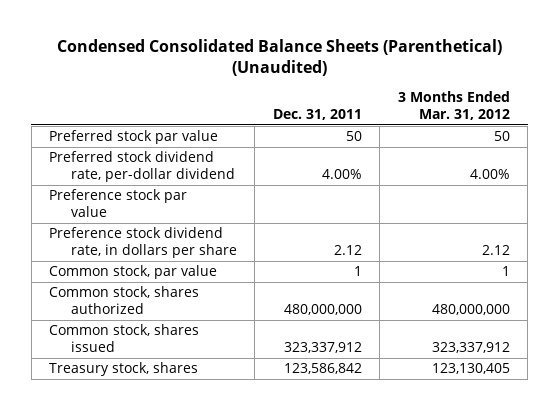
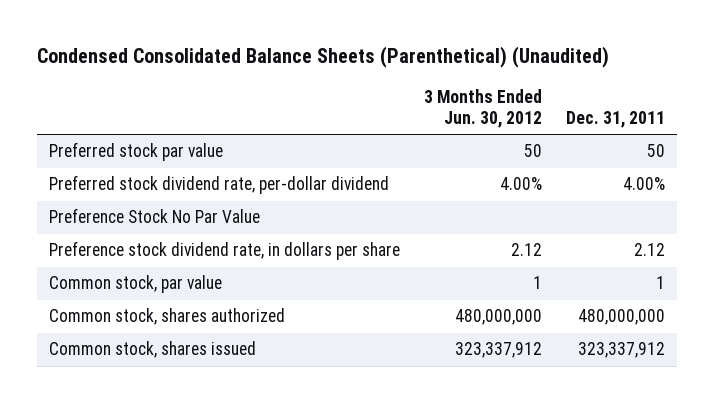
[397,90,510,120] 3 Months Ended Mar. 31, 2012 -> none
none -> [423,89,542,128] 3 Months Ended Jun. 30, 2012
[49,189,188,218] Preference stock par value -> [48,208,260,224] Preference Stock No Par Value
[49,362,199,377] Treasury stock, shares -> none

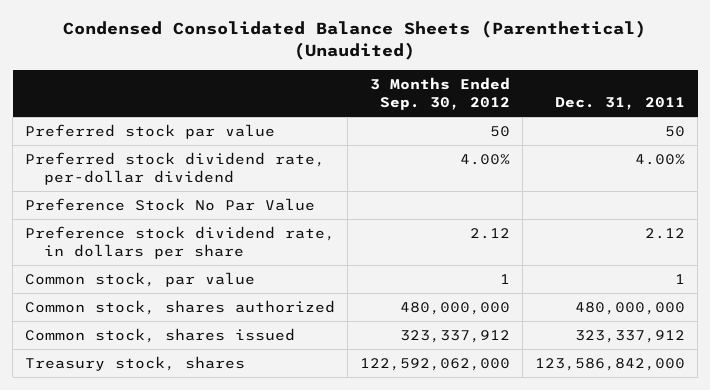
[423,89,542,128] 3 Months Ended Jun. 30, 2012 -> none
none -> [370,77,511,110] 3 Months Ended Sep. 30, 2012
none -> [25,355,246,371] Treasury stock, shares

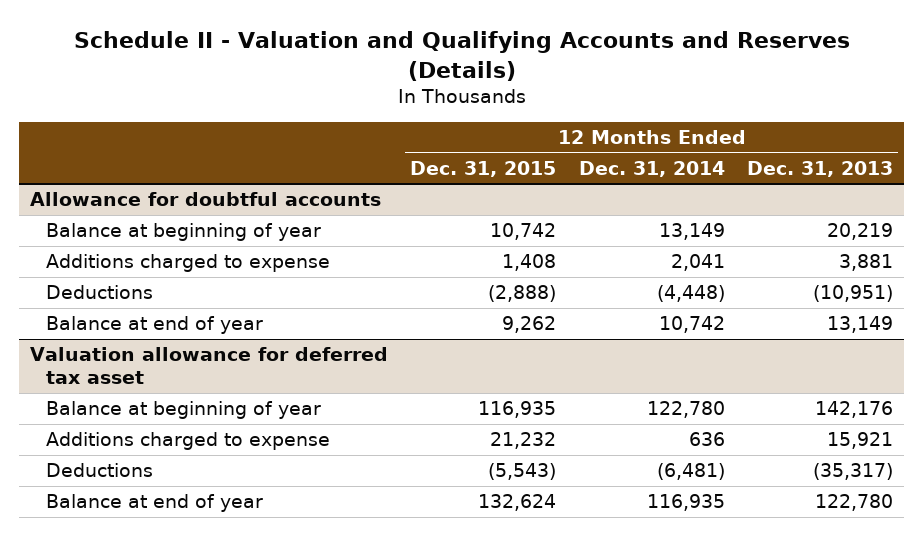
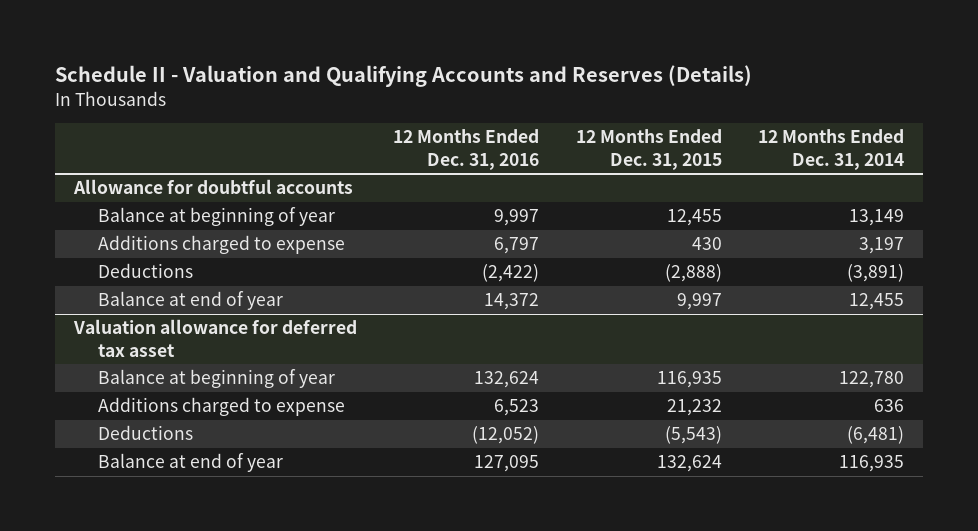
[746,160,893,177] Dec. 31, 2013 -> none
none -> [393,129,540,170] 12 Months Ended Dec. 31, 2016
[490,223,557,241] 10,742 -> [666,209,722,227] 12,455
[502,254,557,272] 1,408 -> [691,237,722,251] 430
[670,254,725,272] 2,041 -> [859,237,905,255] 3,197
[656,285,725,303] (4,448) -> [847,264,905,283] (3,891)
[502,316,557,334] 9,262 -> [676,293,722,311] 9,997
[658,316,725,334] 10,742 -> [849,293,905,311] 12,455

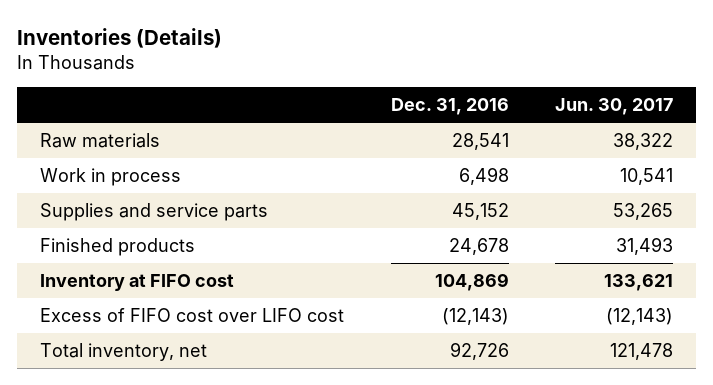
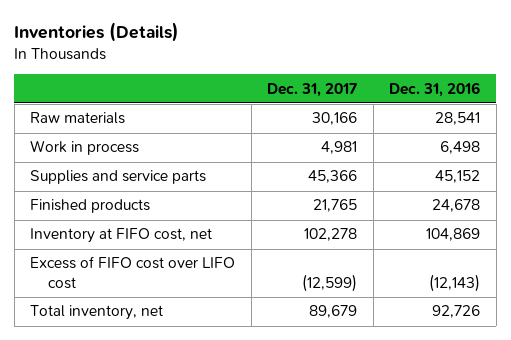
[555,98,674,116] Jun. 30, 2017 -> none
none -> [267,82,358,97] Dec. 31, 2017
[40,274,235,292] Inventory at FIFO cost -> [30,228,213,244] Inventory at FIFO cost, net

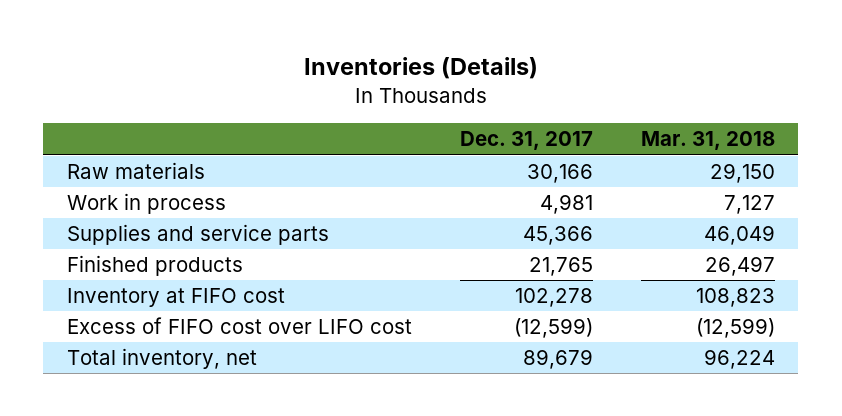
[389,81,481,97] Dec. 31, 2016 -> none
none -> [640,131,775,151] Mar. 31, 2018
[30,228,213,244] Inventory at FIFO cost, net -> [67,288,286,308] Inventory at FIFO cost

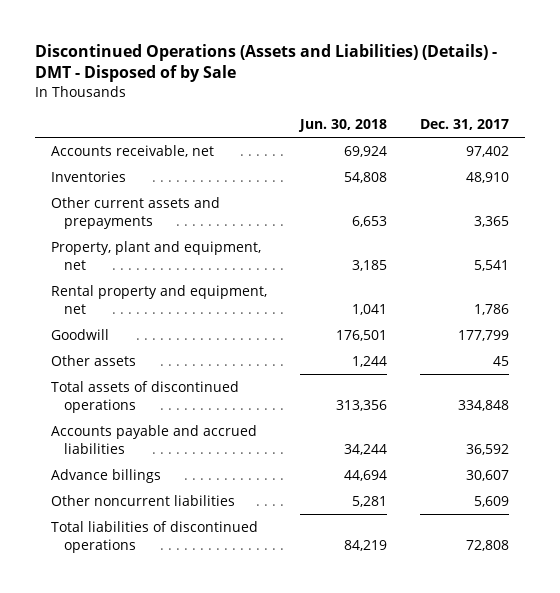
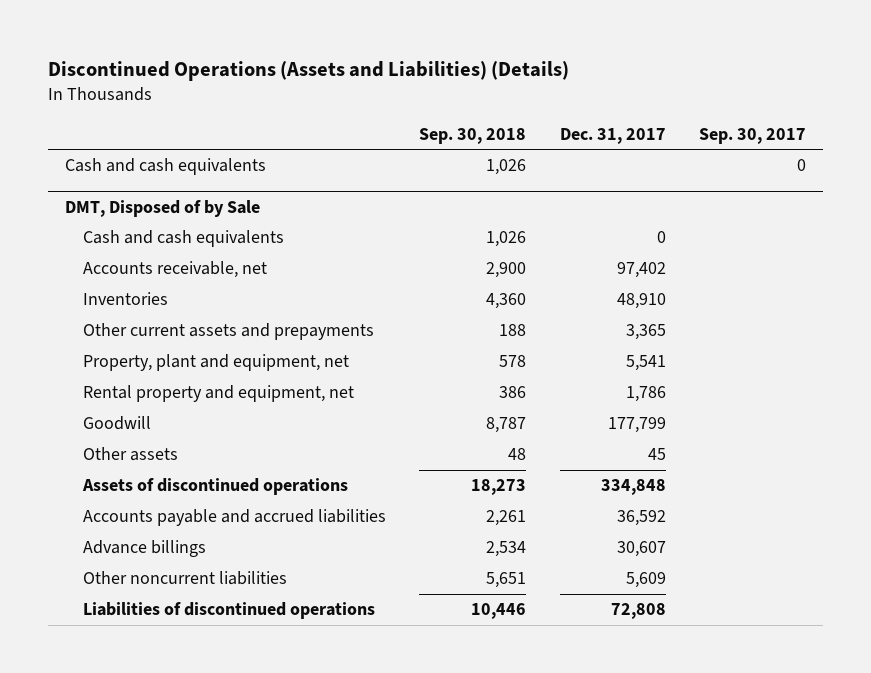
[34,43,497,83] Discontinued Operations (Assets and Liabilities) (Details) - DMT - Disposed of by Sale -> [48,61,570,82] Discontinued Operations (Assets and Liabilities) (Details)
[298,118,388,132] Jun. 30, 2018 -> none
none -> [419,127,527,144] Sep. 30, 2018
none -> [699,127,807,144] Sep. 30, 2017
none -> [64,158,266,176] Cash and cash equivalents
none -> [64,200,260,218] DMT, Disposed of by Sale
none -> [82,230,284,248] Cash and cash equivalents
[51,381,240,413] Total assets of discontinued operations -> [81,478,348,496] Assets of discontinued operations
[51,521,259,553] Total liabilities of discontinued operations -> [82,602,375,620] Liabilities of discontinued operations

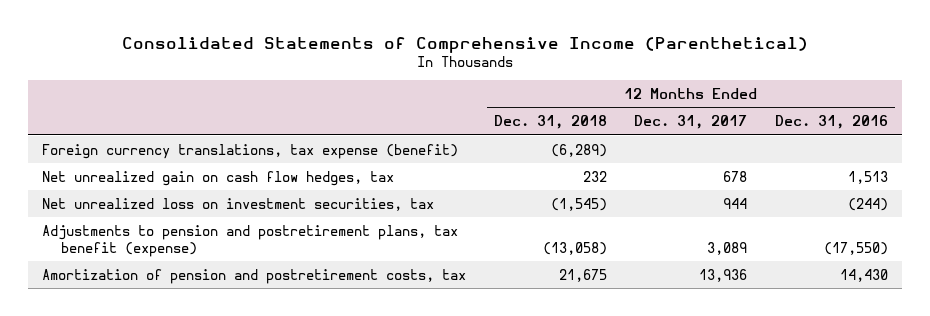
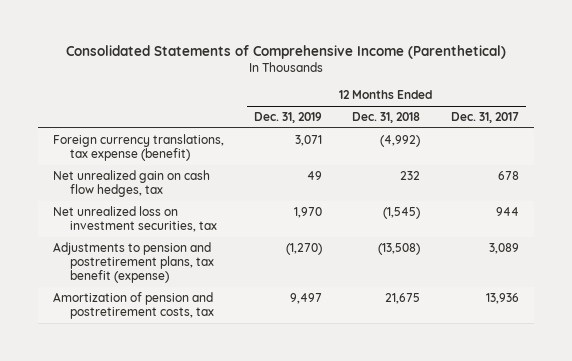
[775,115,889,130] Dec. 31, 2016 -> none
none -> [254,112,323,124] Dec. 31, 2019
[550,143,607,157] (6,289) -> [380,135,421,148] (4,992)
[542,241,607,255] (13,058) -> [378,243,421,256] (13,508)

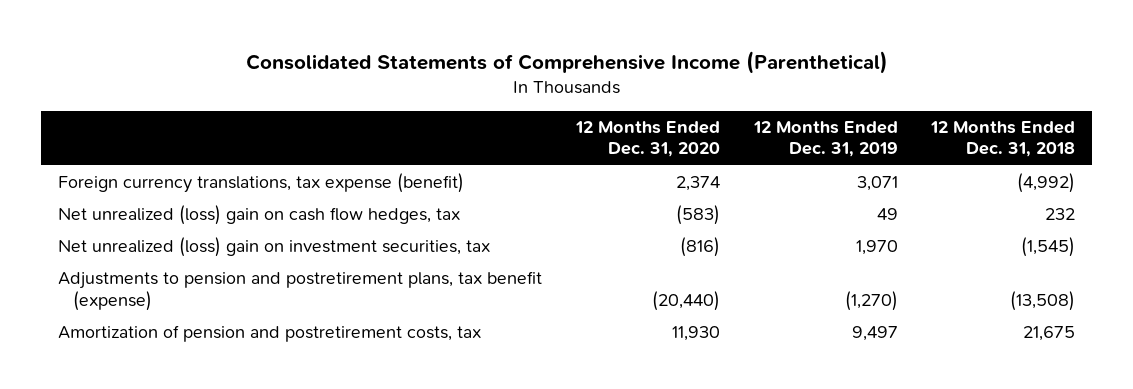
[450,112,519,124] Dec. 31, 2017 -> none
none -> [574,121,720,158] 12 Months Ended Dec. 31, 2020
[53,170,211,198] Net unrealized gain on cash flow hedges, tax -> [57,205,460,226] Net unrealized (loss) gain on cash flow hedges, tax
[53,206,217,233] Net unrealized loss on investment securities, tax -> [57,237,490,258] Net unrealized (loss) gain on investment securities, tax

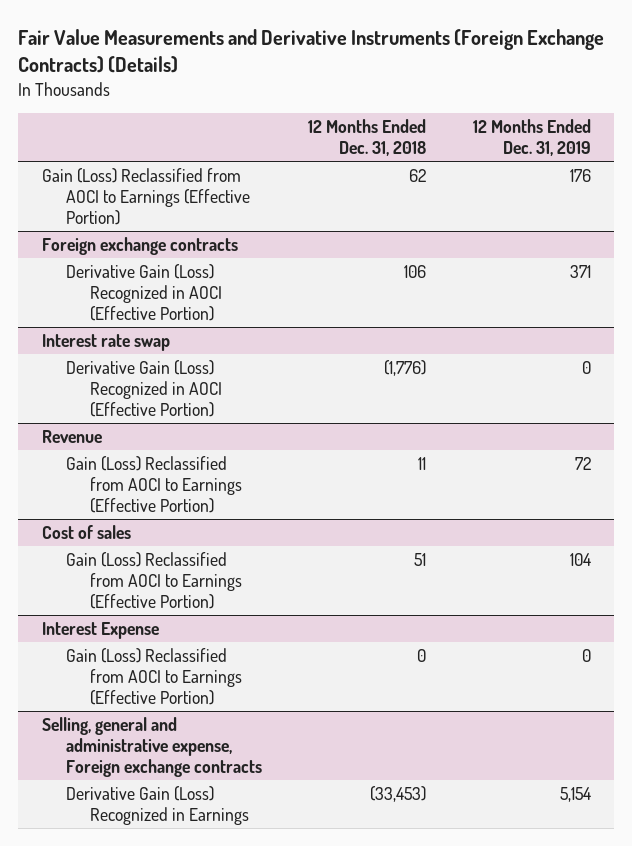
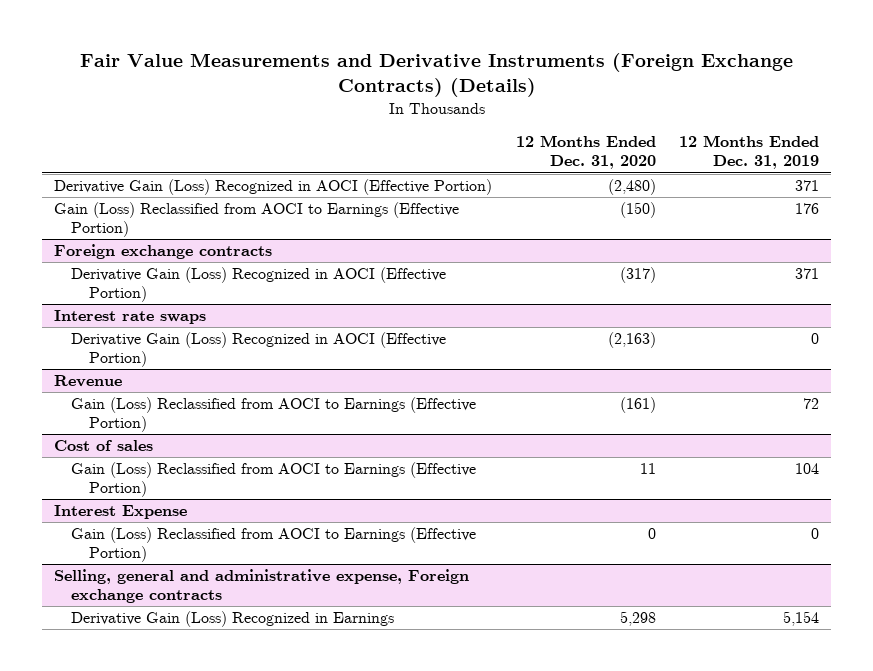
[308,119,427,156] 12 Months Ended Dec. 31, 2018 -> none
none -> [515,135,656,170] 12 Months Ended Dec. 31, 2020
none -> [53,179,492,196] Derivative Gain (Loss) Recognized in AOCI (Effective Portion)
[41,333,170,351] Interest rate swap -> [53,310,206,325] Interest rate swaps

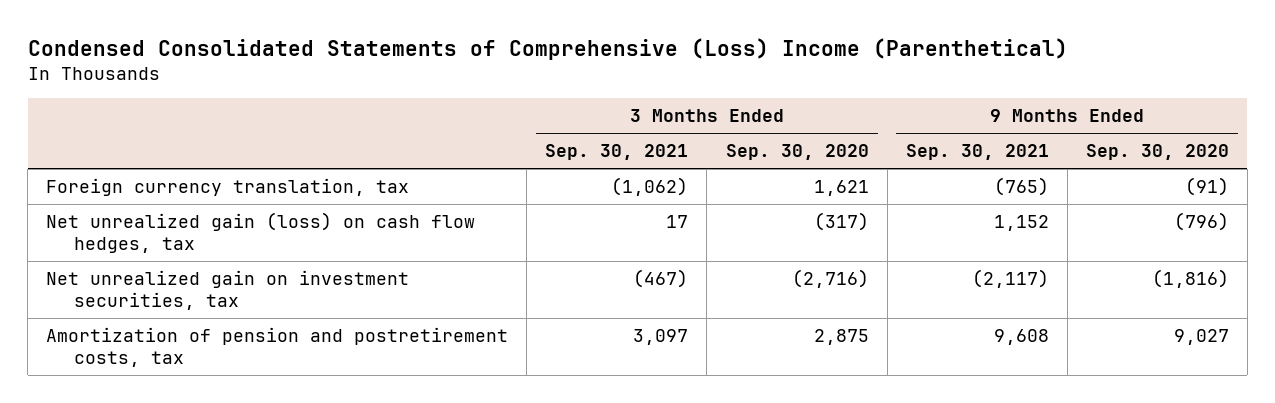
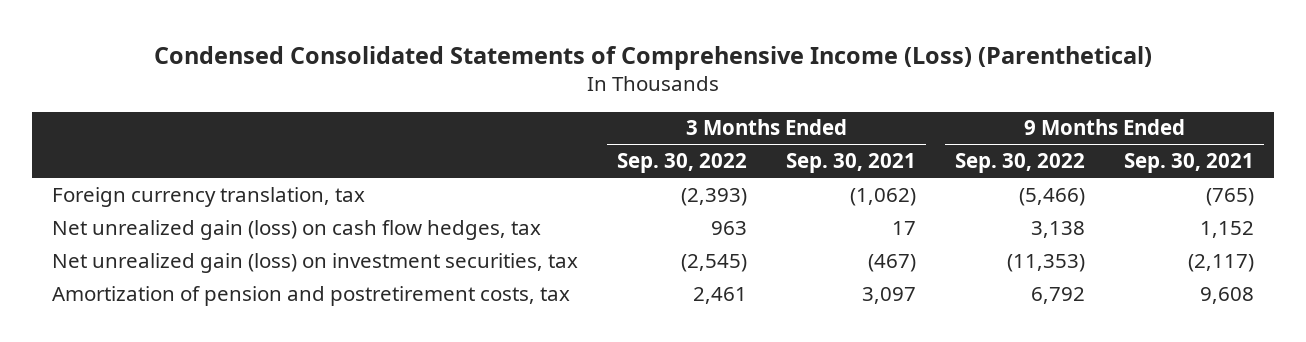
[27,37,1068,60] Condensed Consolidated Statements of Comprehensive (Loss) Income (Parenthetical) -> [154,45,1153,70] Condensed Consolidated Statements of Comprehensive Income (Loss) (Parenthetical)
[725,144,869,161] Sep. 30, 2020 -> none
[1085,144,1229,161] Sep. 30, 2020 -> none
none -> [616,153,747,174] Sep. 30, 2022
none -> [955,153,1086,174] Sep. 30, 2022
[46,270,410,311] Net unrealized gain on investment securities, tax -> [51,252,578,273] Net unrealized gain (loss) on investment securities, tax

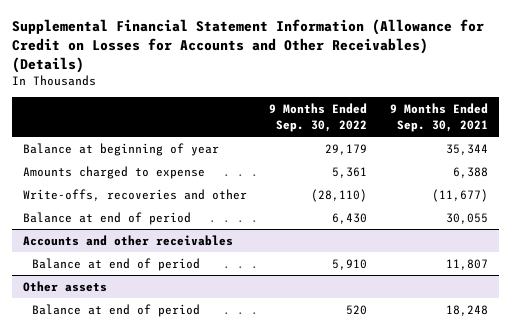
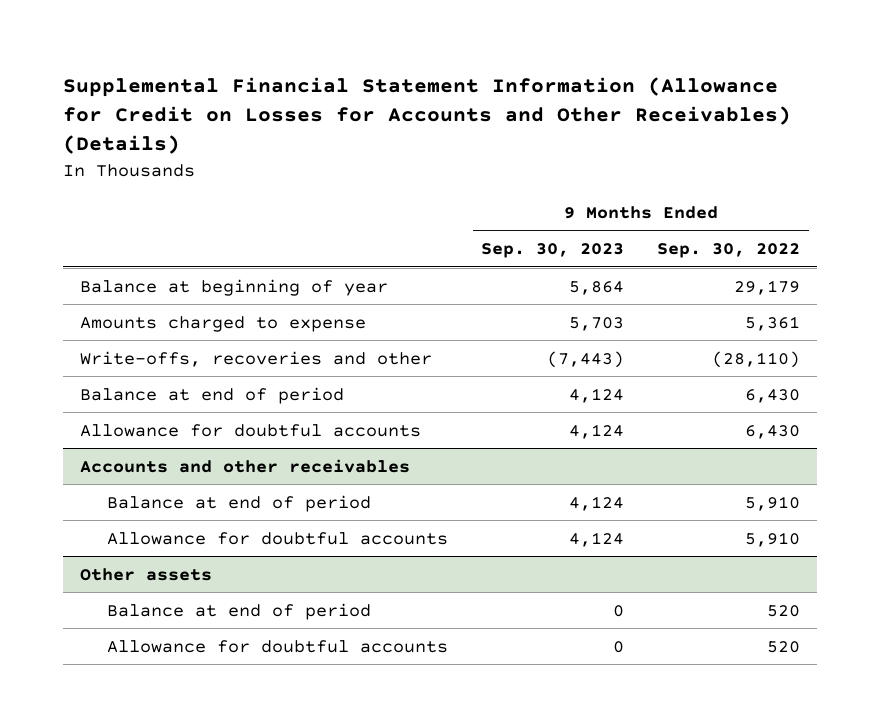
[389,103,488,132] 9 Months Ended Sep. 30, 2021 -> none
none -> [481,243,625,259] Sep. 30, 2023
none -> [79,423,421,437] Allowance for doubtful accounts
none -> [107,531,449,545] Allowance for doubtful accounts
none -> [107,639,449,653] Allowance for doubtful accounts

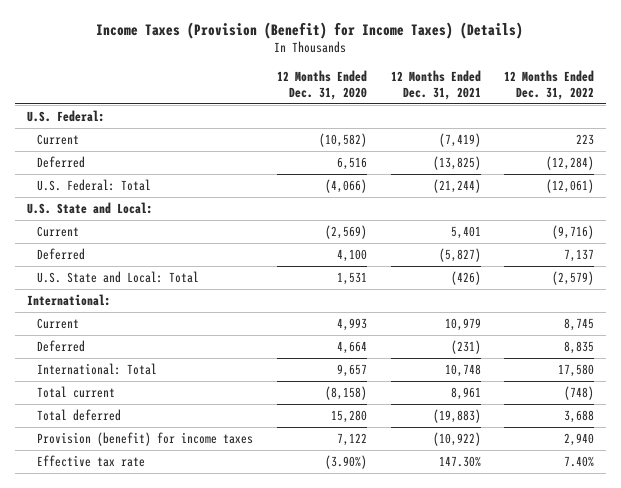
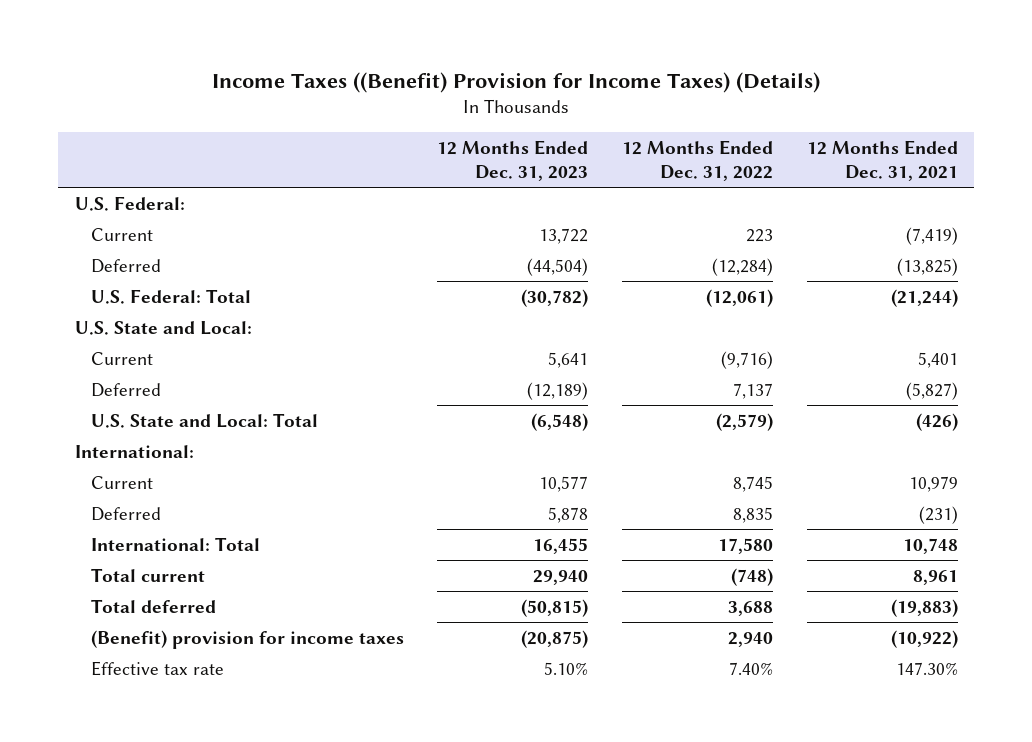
[96,21,524,39] Income Taxes (Provision (Benefit) for Income Taxes) (Details) -> [212,71,821,93] Income Taxes ((Benefit) Provision for Income Taxes) (Details)
[276,70,367,100] 12 Months Ended Dec. 31, 2020 -> none
none -> [437,139,589,181] 12 Months Ended Dec. 31, 2023
[37,432,254,447] Provision (benefit) for income taxes -> [90,629,404,649] (Benefit) provision for income taxes

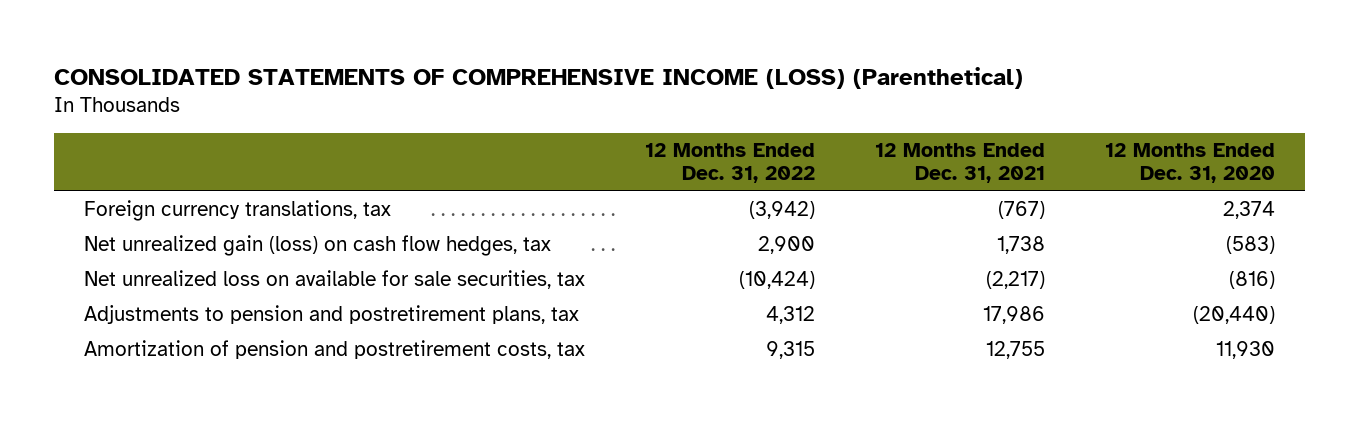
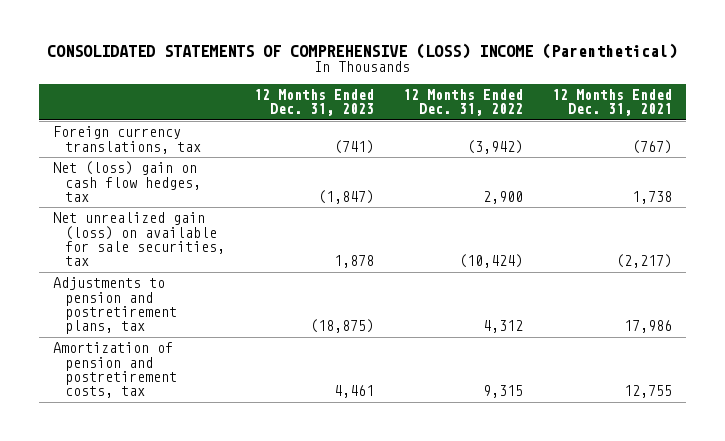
[53,67,1023,90] CONSOLIDATED STATEMENTS OF COMPREHENSIVE INCOME (LOSS) (Parenthetical) -> [47,42,678,59] CONSOLIDATED STATEMENTS OF COMPREHENSIVE (LOSS) INCOME (Parenthetical)
[1104,142,1275,184] 12 Months Ended Dec. 31, 2020 -> none
none -> [253,89,374,117] 12 Months Ended Dec. 31, 2023
[83,235,551,257] Net unrealized gain (loss) on cash flow hedges, tax -> [53,161,202,202] Net (loss) gain on cash flow hedges, tax
[83,270,585,290] Net unrealized loss on available for sale securities, tax -> [53,212,226,267] Net unrealized gain (loss) on available for sale securities, tax

